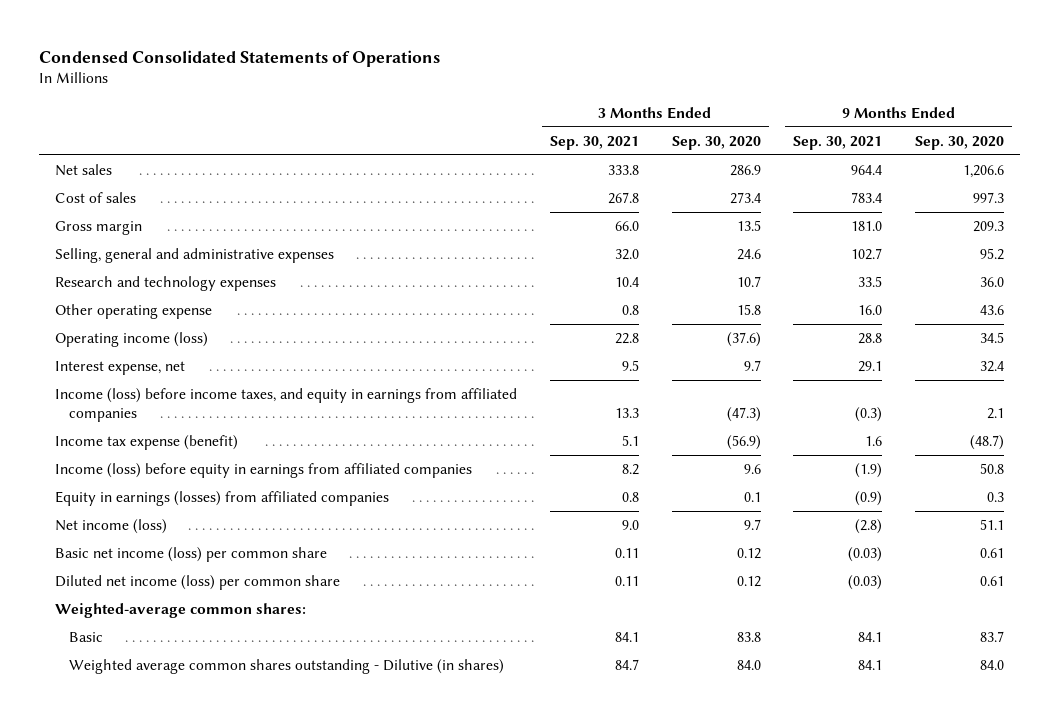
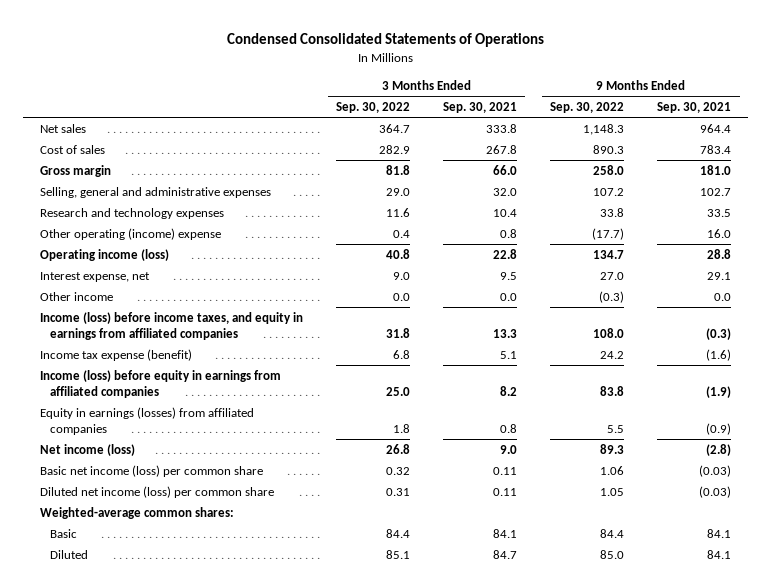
[671,135,761,150] Sep. 30, 2020 -> none
[915,135,1005,150] Sep. 30, 2020 -> none
none -> [336,102,411,114] Sep. 30, 2022
none -> [550,102,625,114] Sep. 30, 2022
[55,304,213,320] Other operating expense -> [39,227,221,240] Other operating (income) expense
none -> [39,291,113,301] Other income
[865,436,883,447] 1.6 -> [706,348,732,361] (1.6)
[68,659,504,675] Weighted average common shares outstanding - Dilutive (in shares) -> [50,549,89,559] Diluted

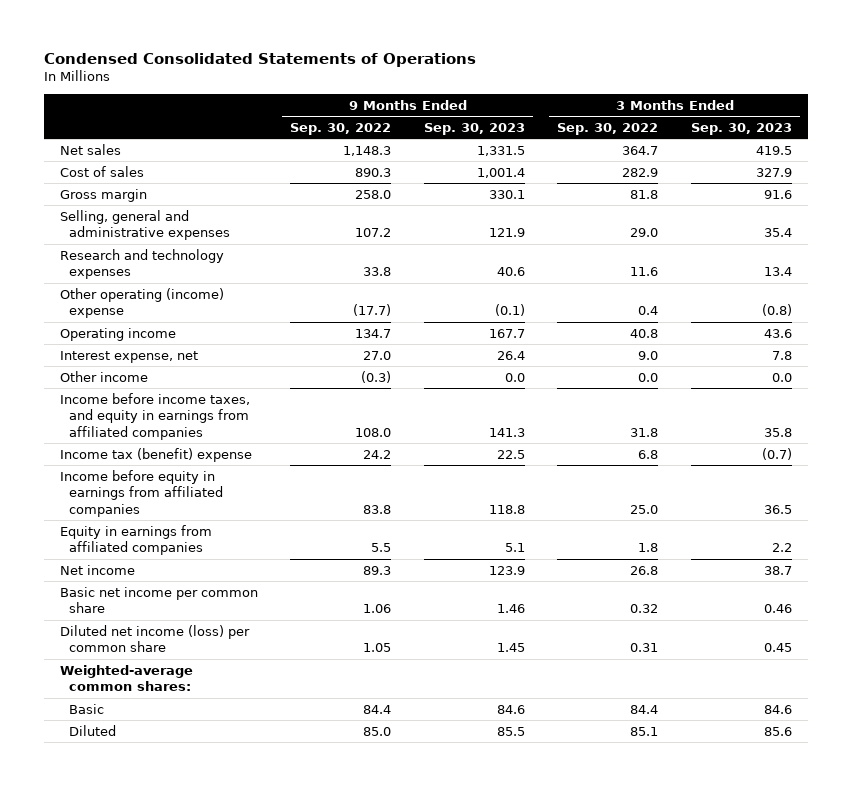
[443,102,518,114] Sep. 30, 2021 -> none
[657,102,732,114] Sep. 30, 2021 -> none
none -> [423,122,525,135] Sep. 30, 2023
none -> [690,122,792,135] Sep. 30, 2023
[39,248,169,261] Operating income (loss) -> [59,327,176,341] Operating income
[39,311,303,341] Income (loss) before income taxes, and equity in earnings from affiliated companies -> [59,392,250,440] Income before income taxes, and equity in earnings from affiliated companies
[39,348,192,361] Income tax expense (benefit) -> [59,447,252,462] Income tax (benefit) expense
[39,369,281,399] Income (loss) before equity in earnings from affiliated companies -> [59,469,224,517] Income before equity in earnings from affiliated companies
[39,406,254,436] Equity in earnings (losses) from affiliated companies -> [59,524,212,556] Equity in earnings from affiliated companies
[39,443,135,456] Net income (loss) -> [59,564,135,575] Net income
[39,464,263,477] Basic net income (loss) per common share -> [59,586,258,614] Basic net income per common share

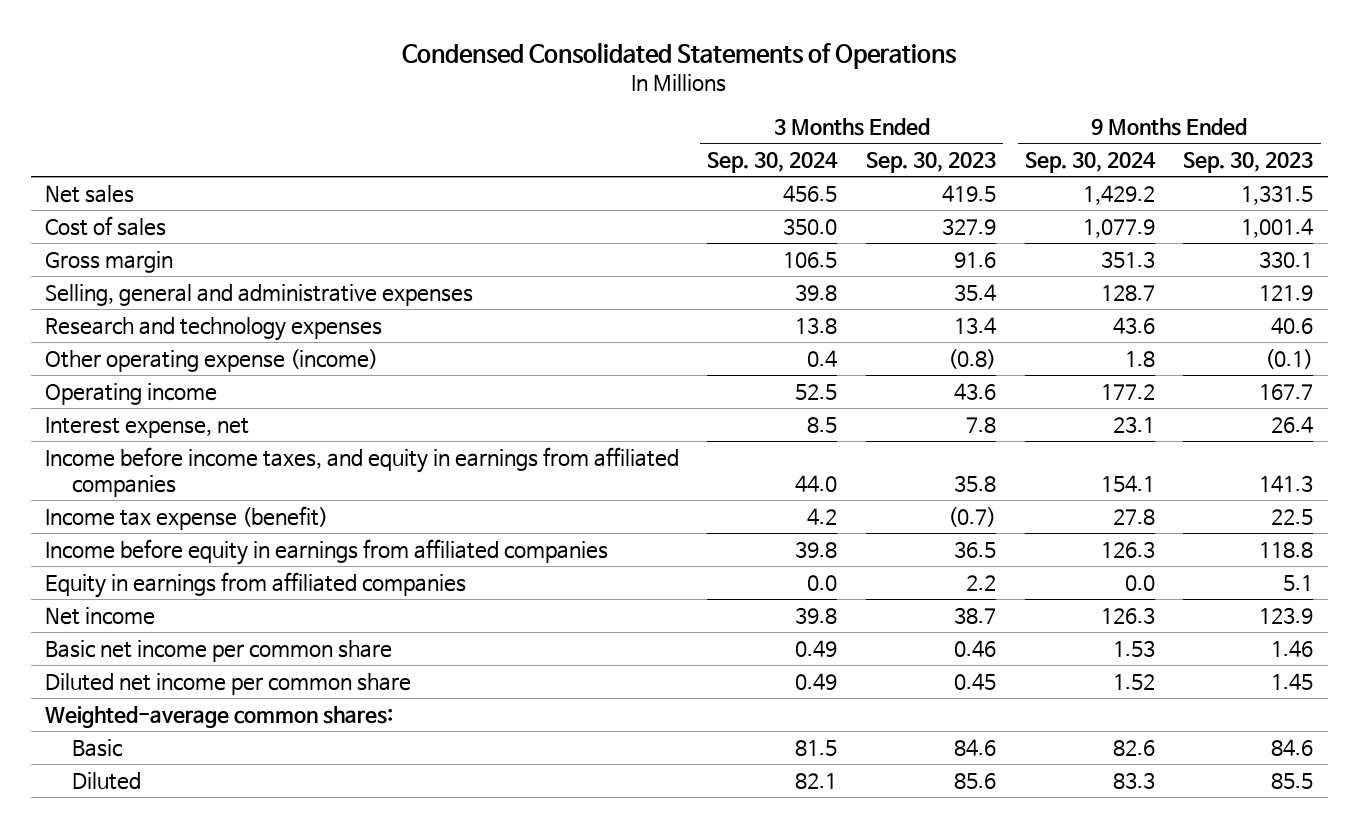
[290,122,392,135] Sep. 30, 2022 -> none
[557,122,659,135] Sep. 30, 2022 -> none
none -> [707,152,839,174] Sep. 30, 2024
none -> [1024,152,1156,174] Sep. 30, 2024
[59,287,224,319] Other operating (income) expense -> [44,348,378,372] Other operating expense (income)
[59,370,148,382] Other income -> none
[59,447,252,462] Income tax (benefit) expense -> [44,505,328,530] Income tax expense (benefit)
[59,624,250,653] Diluted net income (loss) per common share -> [44,672,411,695] Diluted net income per common share

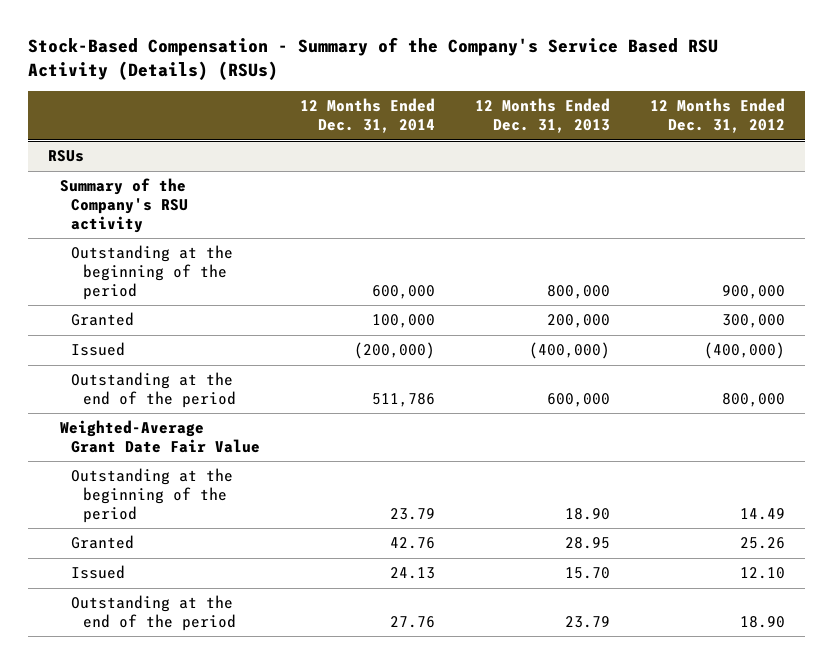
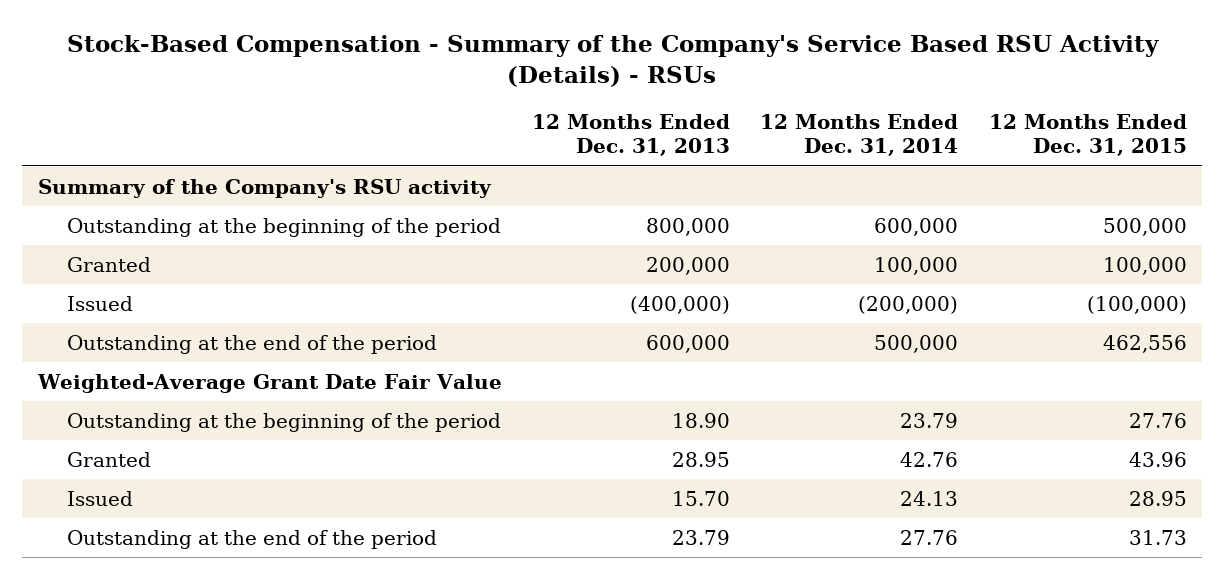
[27,36,718,80] Stock-Based Compensation - Summary of the Company's Service Based RSU Activity (Details) (RSUs) -> [67,35,1160,87] Stock-Based Compensation - Summary of the Company's Service Based RSU Activity (Details) - RSUs
[650,98,786,134] 12 Months Ended Dec. 31, 2012 -> none
none -> [988,113,1187,157] 12 Months Ended Dec. 31, 2015
[47,150,84,163] RSUs -> none
[372,393,436,408] 511,786 -> [874,334,959,353] 500,000

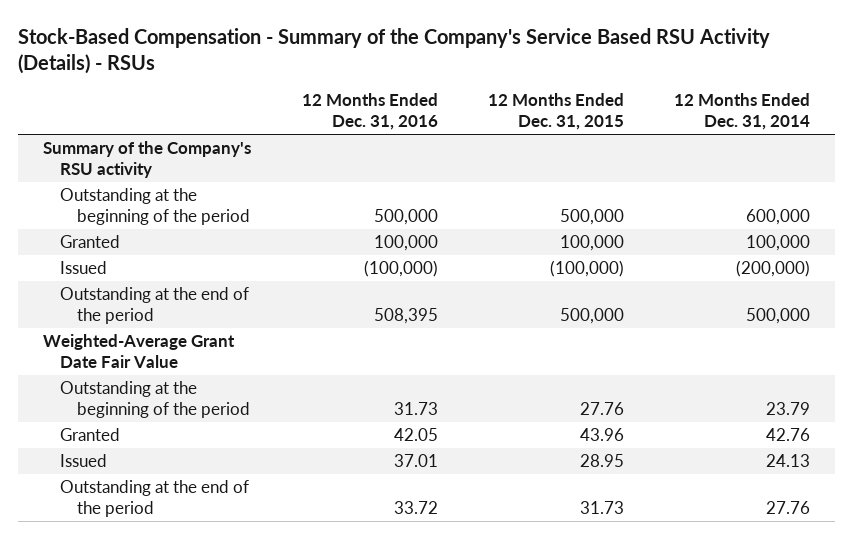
[531,113,730,157] 12 Months Ended Dec. 31, 2013 -> none
none -> [301,93,438,131] 12 Months Ended Dec. 31, 2016
[1102,334,1187,353] 462,556 -> [559,308,624,325] 500,000

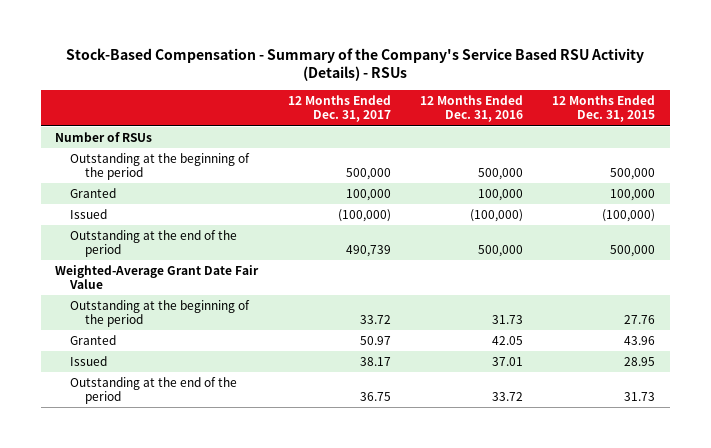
[673,93,810,131] 12 Months Ended Dec. 31, 2014 -> none
none -> [287,95,391,123] 12 Months Ended Dec. 31, 2017
[43,141,252,179] Summary of the Company's RSU activity -> [55,132,153,143] Number of RSUs
[373,308,438,325] 508,395 -> [478,244,524,257] 500,000

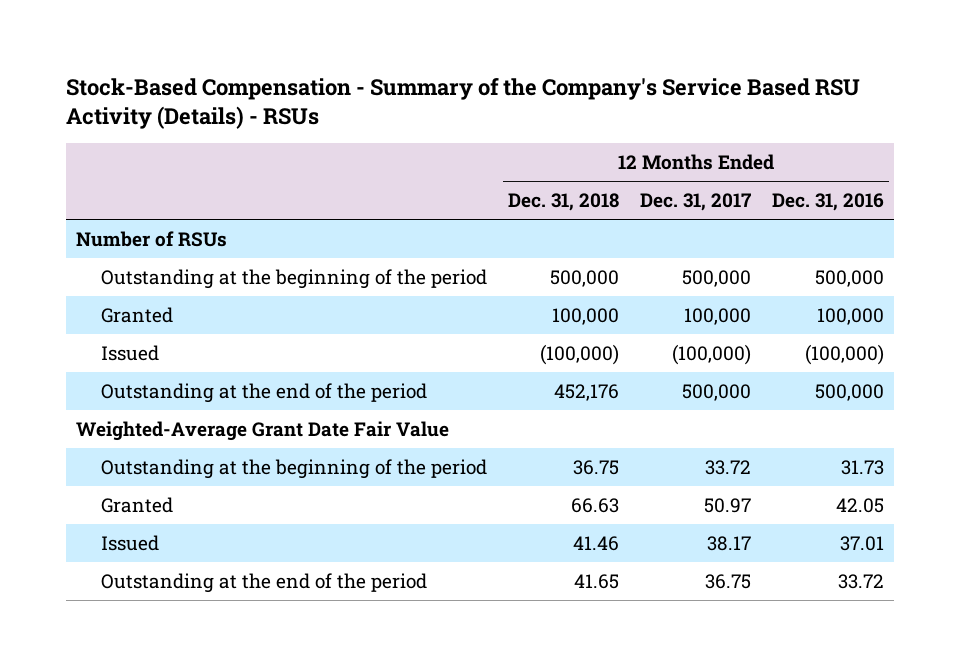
[552,95,656,123] 12 Months Ended Dec. 31, 2015 -> none
none -> [508,193,620,212] Dec. 31, 2018
[345,244,391,257] 490,739 -> [681,383,751,401] 500,000

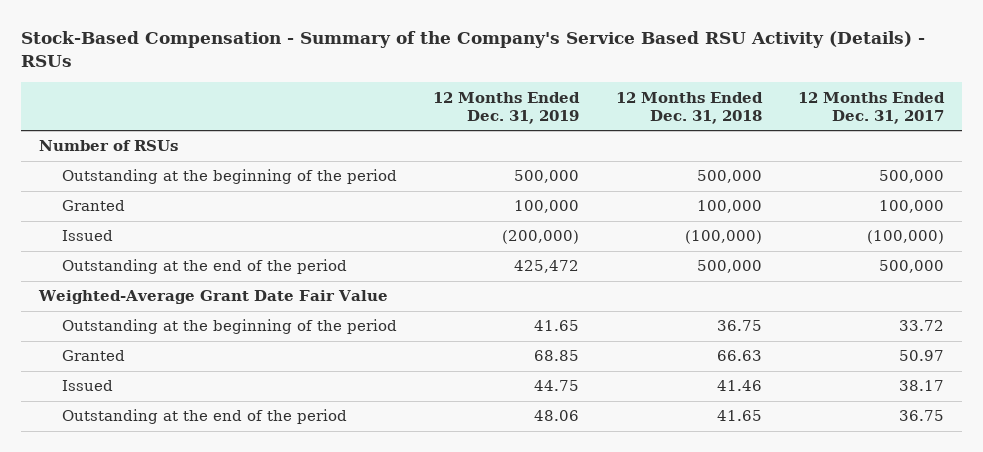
[771,193,884,212] Dec. 31, 2016 -> none
none -> [433,91,581,124] 12 Months Ended Dec. 31, 2019
[554,383,620,401] 452,176 -> [696,260,762,274] 500,000

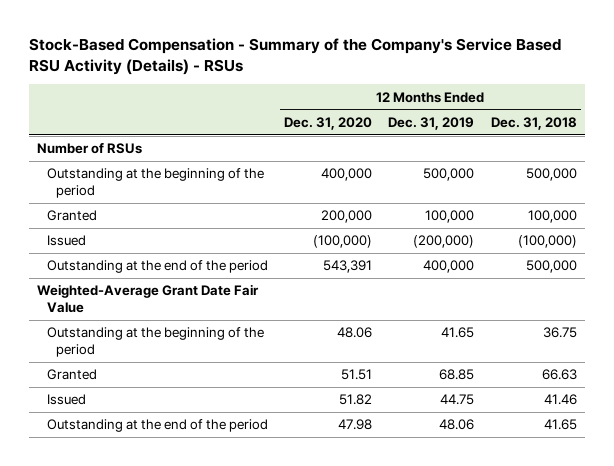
[798,91,946,124] 12 Months Ended Dec. 31, 2017 -> none
none -> [284,116,373,130] Dec. 31, 2020
[514,260,580,274] 425,472 -> [423,260,475,274] 400,000

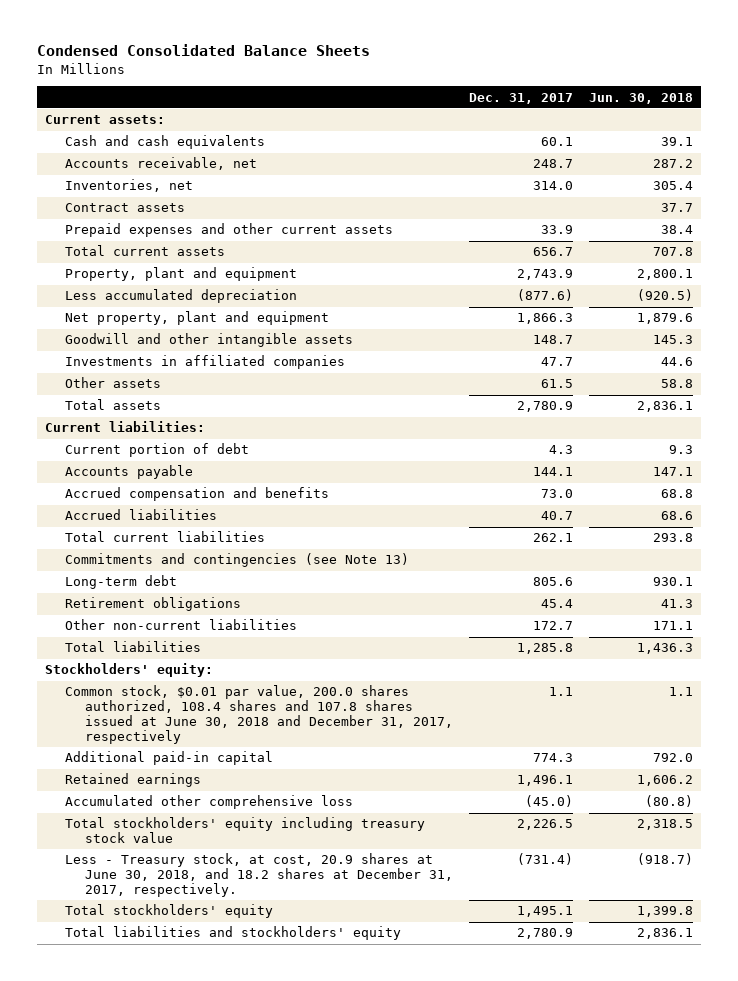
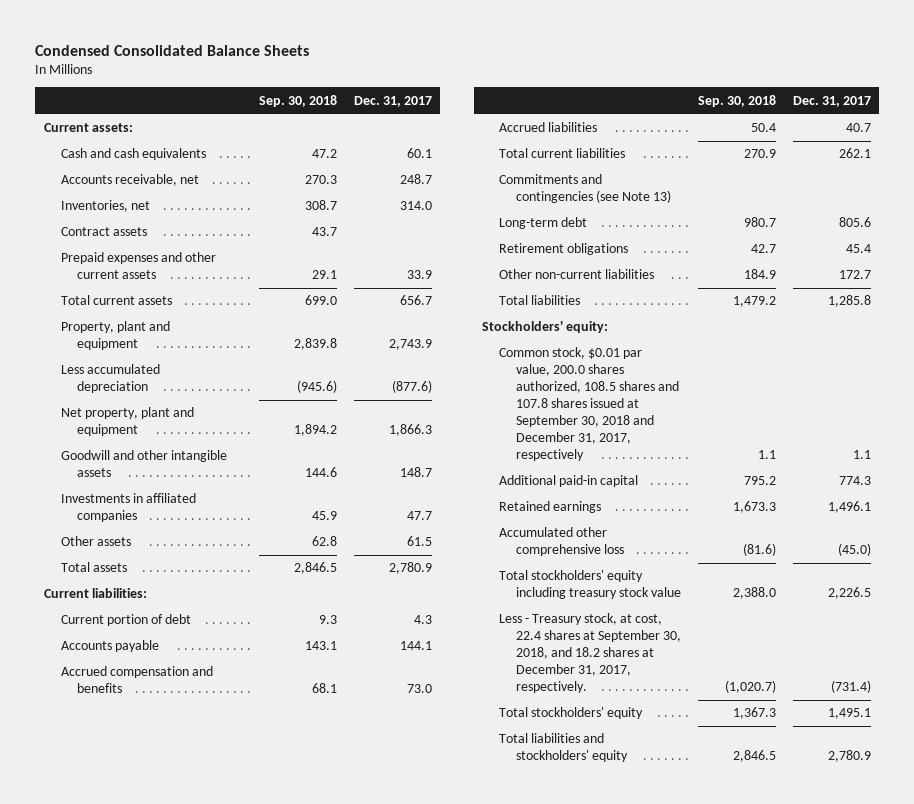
[589,92,694,104] Jun. 30, 2018 -> none
none -> [259,94,338,107] Sep. 30, 2018
[64,685,453,744] Common stock, $0.01 par value, 200.0 shares authorized, 108.4 shares and 107.8 shares issued at June 30, 2018 and December 31, 2017, respectively -> [499,347,679,462] Common stock, $0.01 par value, 200.0 shares authorized, 108.5 shares and 107.8 shares issued at September 30, 2018 and December 31, 2017, respectively
[64,853,453,898] Less - Treasury stock, at cost, 20.9 shares at June 30, 2018, and 18.2 shares at December 31, 2017, respectively. -> [499,613,681,694] Less - Treasury stock, at cost, 22.4 shares at September 30, 2018, and 18.2 shares at December 31, 2017, respectively.

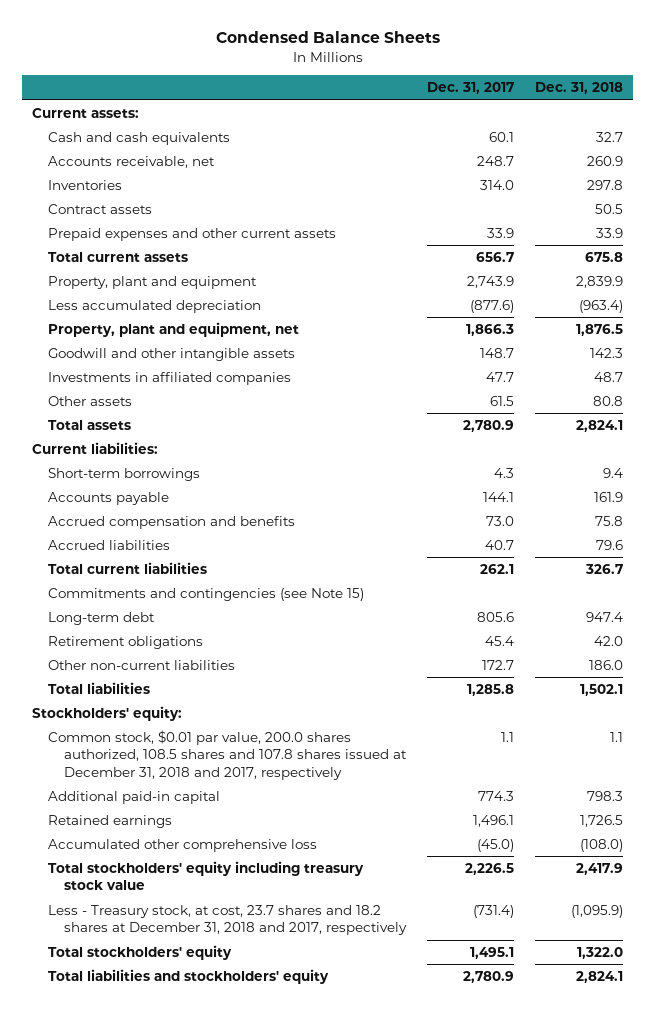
[35,44,310,56] Condensed Consolidated Balance Sheets -> [215,31,440,44] Condensed Balance Sheets
[259,94,338,107] Sep. 30, 2018 -> none
none -> [534,82,623,95] Dec. 31, 2018
[60,200,150,213] Inventories, net -> [48,179,123,190] Inventories
[60,407,194,437] Net property, plant and equipment -> [48,321,300,337] Property, plant and equipment, net
[60,614,191,627] Current portion of debt -> [48,467,201,481] Short-term borrowings
[499,174,671,204] Commitments and contingencies (see Note 13) -> [48,587,365,601] Commitments and contingencies (see Note 15)
[499,347,679,462] Common stock, $0.01 par value, 200.0 shares authorized, 108.5 shares and 107.8 shares issued at September 30, 2018 and December 31, 2017, respectively -> [48,729,408,780] Common stock, $0.01 par value, 200.0 shares authorized, 108.5 shares and 107.8 shares issued at December 31, 2018 and 2017, respectively
[499,613,681,694] Less - Treasury stock, at cost, 22.4 shares at September 30, 2018, and 18.2 shares at December 31, 2017, respectively. -> [48,904,408,936] Less - Treasury stock, at cost, 23.7 shares and 18.2 shares at December 31, 2018 and 2017, respectively

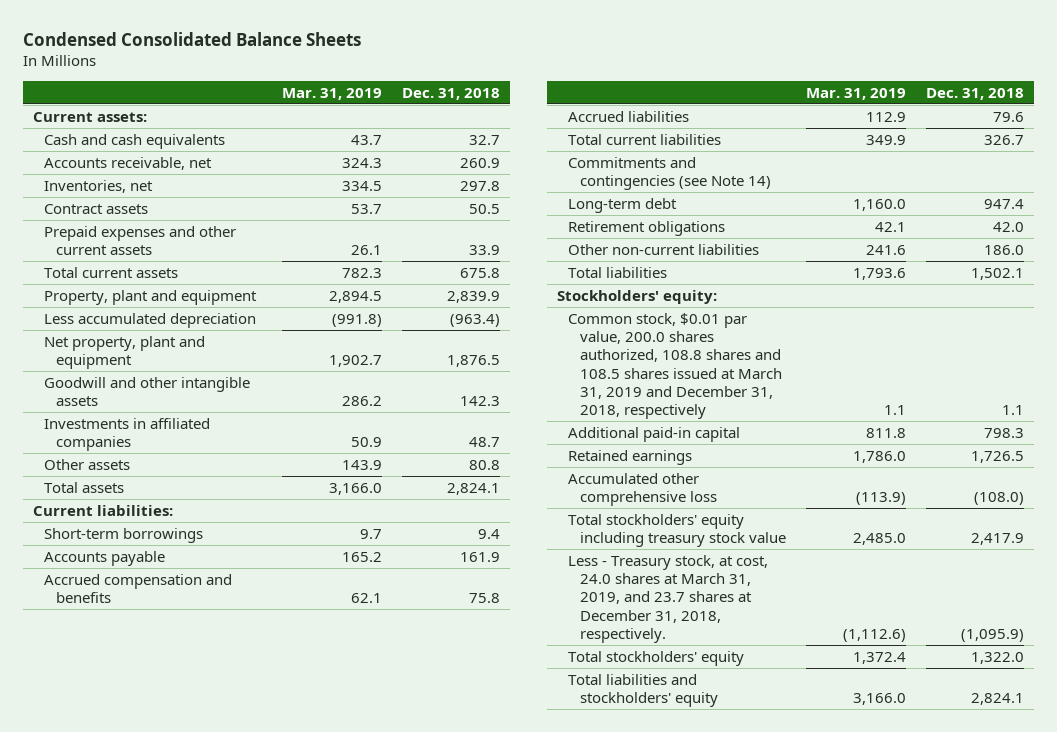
[215,31,440,44] Condensed Balance Sheets -> [22,31,361,46] Condensed Consolidated Balance Sheets
[427,82,515,95] Dec. 31, 2017 -> none
none -> [281,87,382,100] Mar. 31, 2019
[48,179,123,190] Inventories -> [44,179,154,193] Inventories, net
[48,321,300,337] Property, plant and equipment, net -> [44,335,206,370] Net property, plant and equipment
[48,587,365,601] Commitments and contingencies (see Note 15) -> [568,156,771,191] Commitments and contingencies (see Note 14)
[48,729,408,780] Common stock, $0.01 par value, 200.0 shares authorized, 108.5 shares and 107.8 shares issued at December 31, 2018 and 2017, respectively -> [568,312,782,420] Common stock, $0.01 par value, 200.0 shares authorized, 108.8 shares and 108.5 shares issued at March 31, 2019 and December 31, 2018, respectively
[48,904,408,936] Less - Treasury stock, at cost, 23.7 shares and 18.2 shares at December 31, 2018 and 2017, respectively -> [568,554,769,644] Less - Treasury stock, at cost, 24.0 shares at March 31, 2019, and 23.7 shares at December 31, 2018, respectively.

